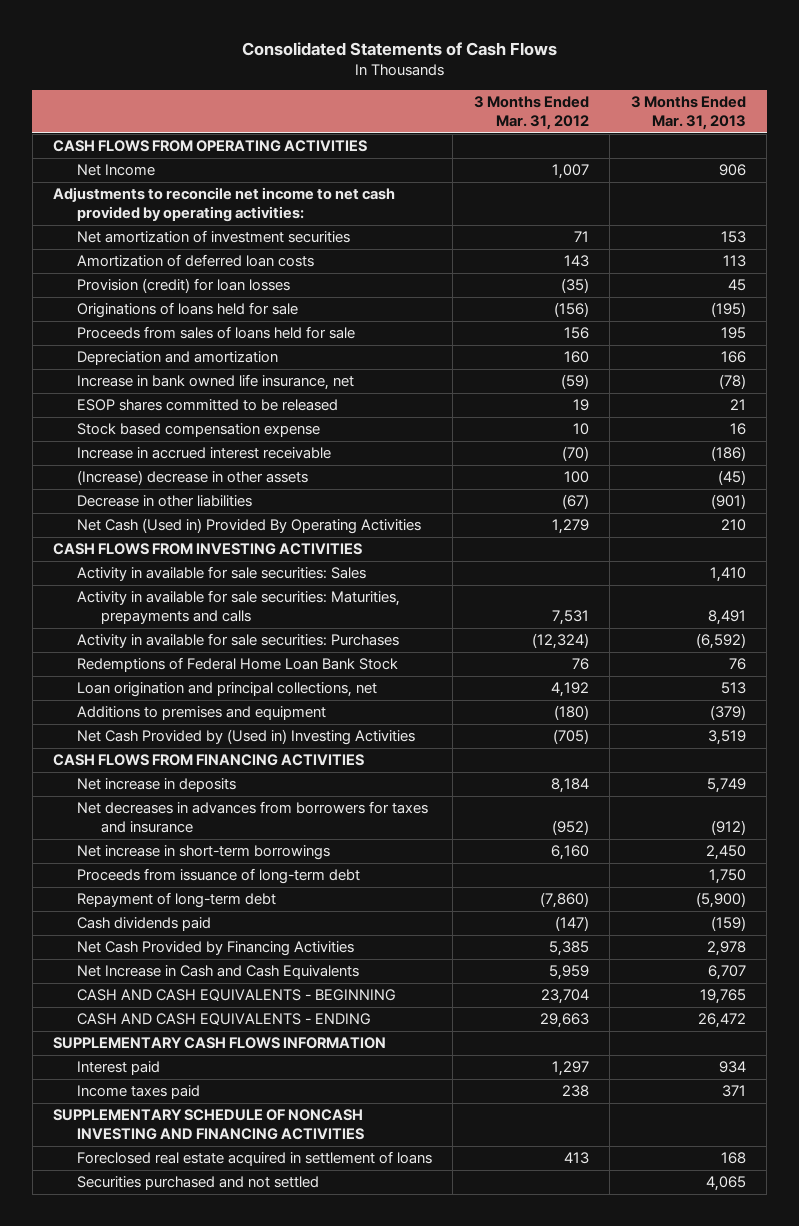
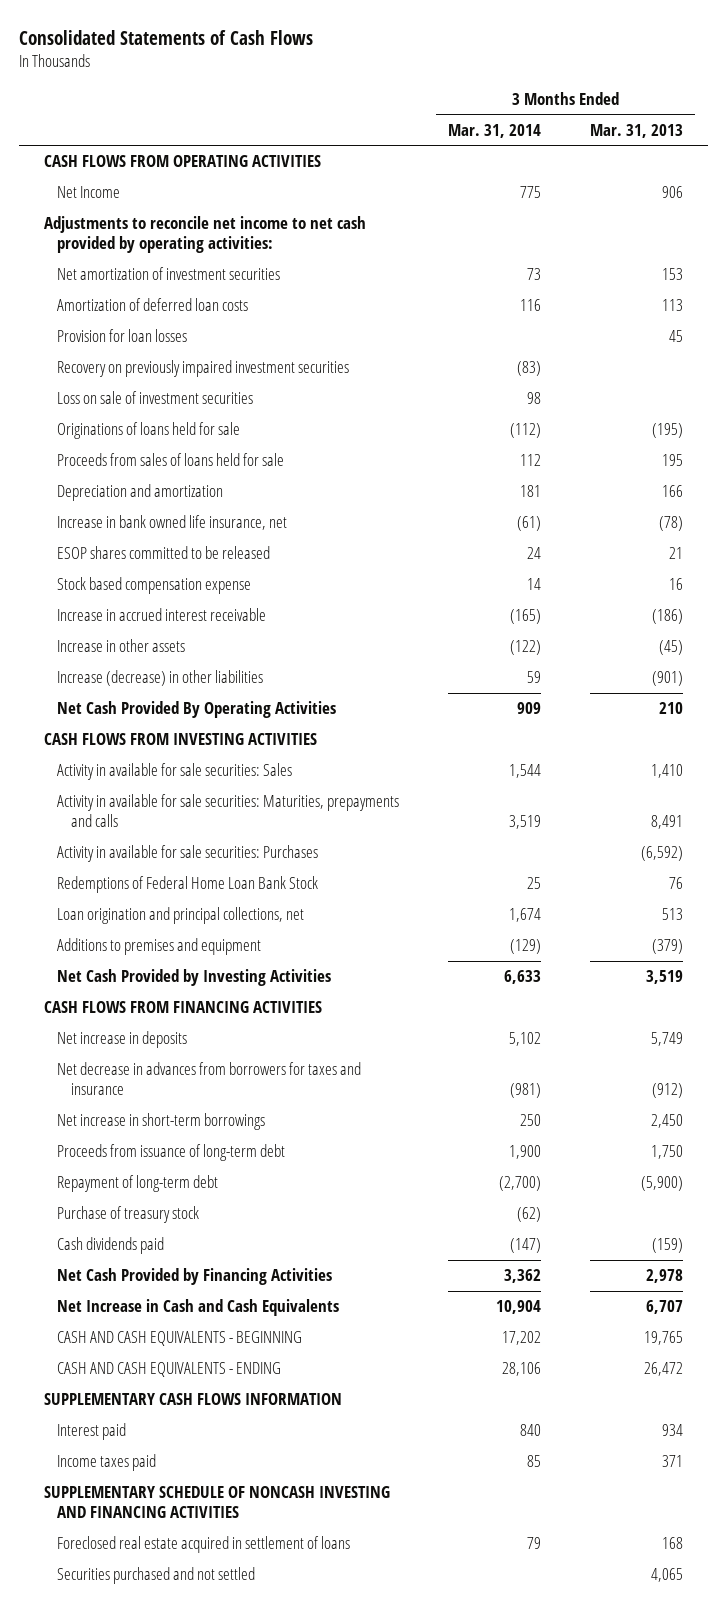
[473,96,589,131] 3 Months Ended Mar. 31, 2012 -> none
none -> [448,123,542,138] Mar. 31, 2014
[76,278,290,294] Provision (credit) for loan losses -> [57,329,188,343] Provision for loan losses
none -> [57,360,350,378] Recovery on previously impaired investment securities
none -> [57,391,254,405] Loss on sale of investment securities
[76,470,308,486] (Increase) decrease in other assets -> [57,639,186,653] Increase in other assets
[76,495,252,508] Decrease in other liabilities -> [57,670,264,687] Increase (decrease) in other liabilities
[76,518,421,535] Net Cash (Used in) Provided By Operating Activities -> [57,701,337,719] Net Cash Provided By Operating Activities
[76,729,415,746] Net Cash Provided by (Used in) Investing Activities -> [57,969,332,987] Net Cash Provided by Investing Activities
[76,801,428,833] Net decreases in advances from borrowers for taxes and insurance -> [57,1062,362,1096] Net decrease in advances from borrowers for taxes and insurance
none -> [57,1206,200,1224] Purchase of treasury stock

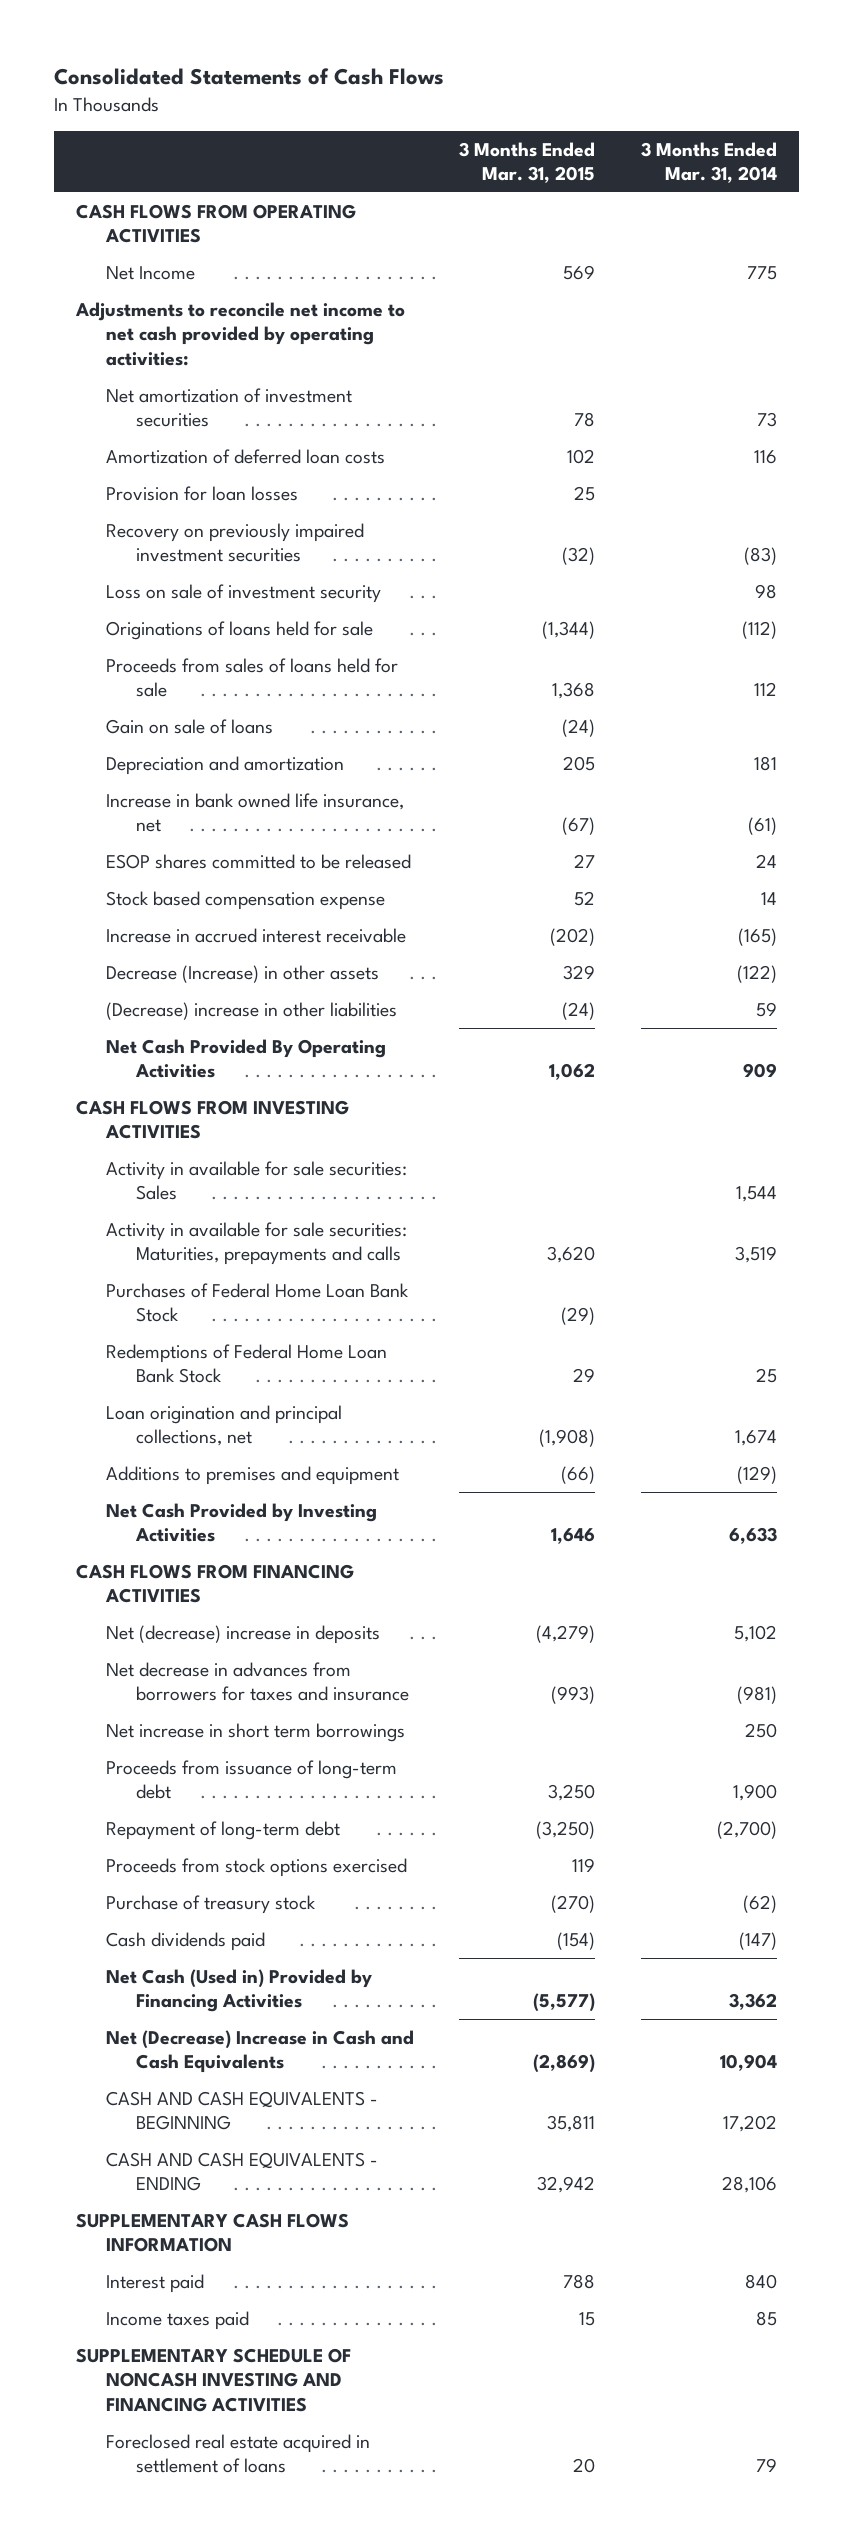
[590,123,684,138] Mar. 31, 2013 -> none
none -> [459,141,596,184] 3 Months Ended Mar. 31, 2015
[57,391,254,405] Loss on sale of investment securities -> [106,583,382,603] Loss on sale of investment security
none -> [106,718,274,734] Gain on sale of loans
[57,639,186,653] Increase in other assets -> [106,964,380,983] Decrease (Increase) in other assets
[57,670,264,687] Increase (decrease) in other liabilities -> [106,1001,398,1020] (Decrease) increase in other liabilities
[57,845,319,863] Activity in available for sale securities: Purchases -> none
none -> [106,1282,410,1323] Purchases of Federal Home Loan Bank Stock
[57,1031,188,1049] Net increase in deposits -> [106,1624,381,1644] Net (decrease) increase in deposits
[57,1113,266,1131] Net increase in short-term borrowings -> [106,1722,406,1742] Net increase in short term borrowings
none -> [106,1857,408,1877] Proceeds from stock options exercised
[57,1268,333,1286] Net Cash Provided by Financing Activities -> [106,1968,373,2013] Net Cash (Used in) Provided by Financing Activities
[57,1299,340,1317] Net Increase in Cash and Cash Equivalents -> [106,2029,415,2074] Net (Decrease) Increase in Cash and Cash Equivalents
[57,1567,256,1585] Securities purchased and not settled -> none

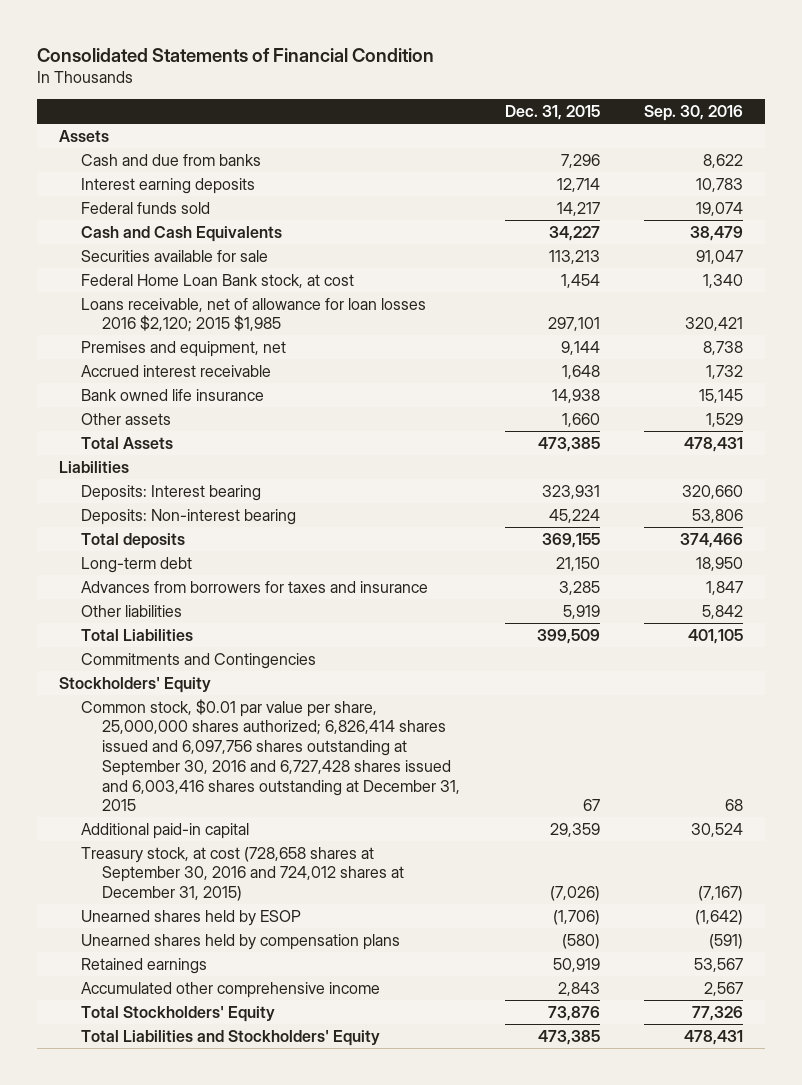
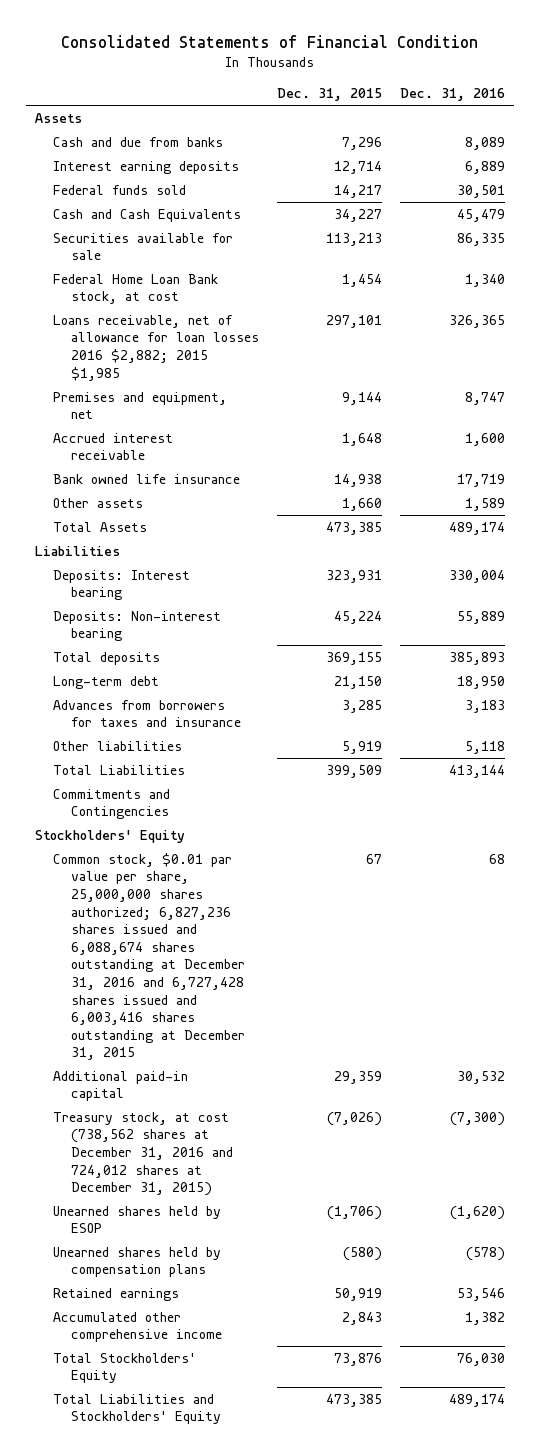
[644,105,744,122] Sep. 30, 2016 -> none
none -> [399,88,505,102] Dec. 31, 2016
[80,297,426,333] Loans receivable, net of allowance for loan losses 2016 $2,120; 2015 $1,985 -> [53,314,260,381] Loans receivable, net of allowance for loan losses 2016 $2,882; 2015 $1,985
[80,698,461,812] Common stock, $0.01 par value per share, 25,000,000 shares authorized; 6,826,414 shares issued and 6,097,756 shares outstanding at September 30, 2016 and 6,727,428 shares issued and 6,003,416 shares outstanding at December 31, 2015 -> [53,852,246,1061] Common stock, $0.01 par value per share, 25,000,000 shares authorized; 6,827,236 shares issued and 6,088,674 shares outstanding at December 31, 2016 and 6,727,428 shares issued and 6,003,416 shares outstanding at December 31, 2015
[80,846,405,902] Treasury stock, at cost (728,658 shares at September 30, 2016 and 724,012 shares at December 31, 2015) -> [53,1111,234,1197] Treasury stock, at cost (738,562 shares at December 31, 2016 and 724,012 shares at December 31, 2015)

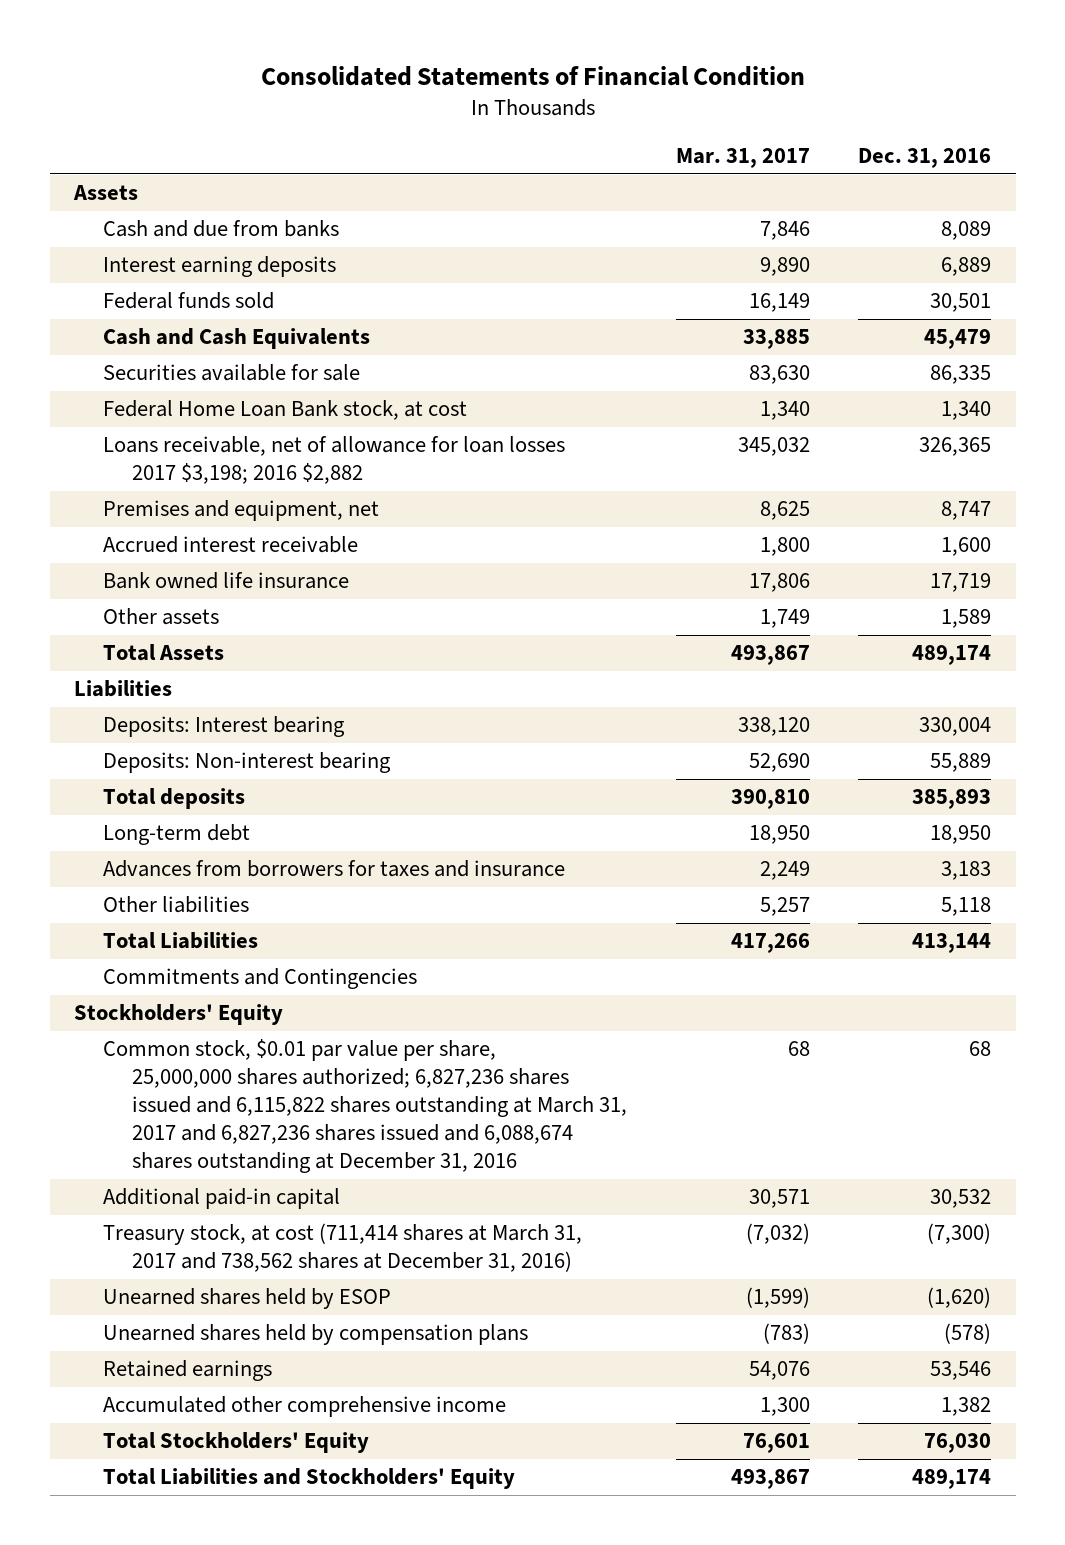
[276,88,382,102] Dec. 31, 2015 -> none
none -> [675,147,810,168] Mar. 31, 2017
[53,314,260,381] Loans receivable, net of allowance for loan losses 2016 $2,882; 2015 $1,985 -> [103,436,566,485] Loans receivable, net of allowance for loan losses 2017 $3,198; 2016 $2,882
[53,852,246,1061] Common stock, $0.01 par value per share, 25,000,000 shares authorized; 6,827,236 shares issued and 6,088,674 shares outstanding at December 31, 2016 and 6,727,428 shares issued and 6,003,416 shares outstanding at December 31, 2015 -> [103,1039,628,1174] Common stock, $0.01 par value per share, 25,000,000 shares authorized; 6,827,236 shares issued and 6,115,822 shares outstanding at March 31, 2017 and 6,827,236 shares issued and 6,088,674 shares outstanding at December 31, 2016
[53,1111,234,1197] Treasury stock, at cost (738,562 shares at December 31, 2016 and 724,012 shares at December 31, 2015) -> [103,1223,583,1273] Treasury stock, at cost (711,414 shares at March 31, 2017 and 738,562 shares at December 31, 2016)

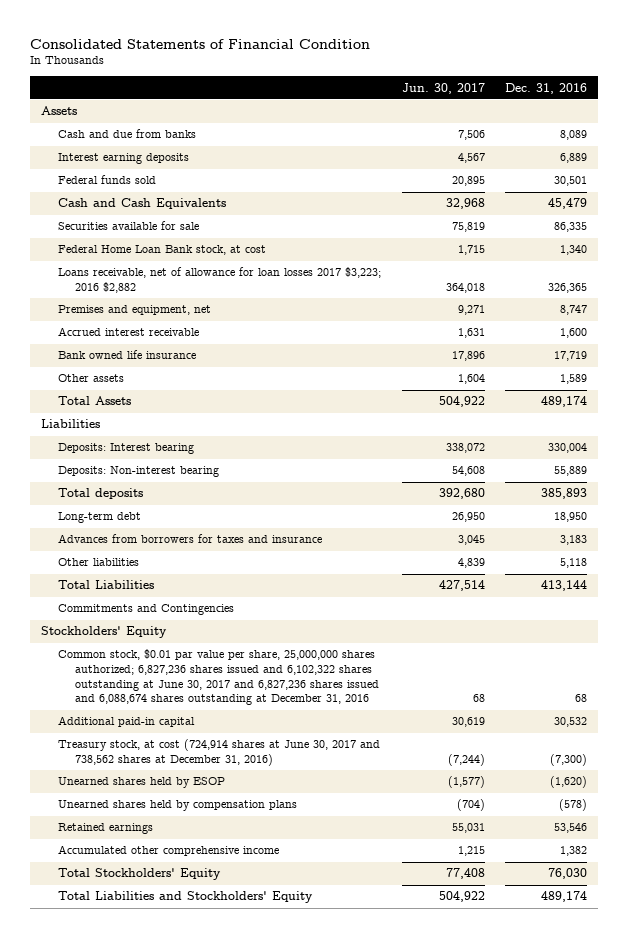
[675,147,810,168] Mar. 31, 2017 -> none
none -> [401,82,485,94] Jun. 30, 2017
[103,436,566,485] Loans receivable, net of allowance for loan losses 2017 $3,198; 2016 $2,882 -> [57,267,381,294] Loans receivable, net of allowance for loan losses 2017 $3,223; 2016 $2,882
[103,1039,628,1174] Common stock, $0.01 par value per share, 25,000,000 shares authorized; 6,827,236 shares issued and 6,115,822 shares outstanding at March 31, 2017 and 6,827,236 shares issued and 6,088,674 shares outstanding at December 31, 2016 -> [57,649,379,706] Common stock, $0.01 par value per share, 25,000,000 shares authorized; 6,827,236 shares issued and 6,102,322 shares outstanding at June 30, 2017 and 6,827,236 shares issued and 6,088,674 shares outstanding at December 31, 2016
[103,1223,583,1273] Treasury stock, at cost (711,414 shares at March 31, 2017 and 738,562 shares at December 31, 2016) -> [57,739,380,767] Treasury stock, at cost (724,914 shares at June 30, 2017 and 738,562 shares at December 31, 2016)

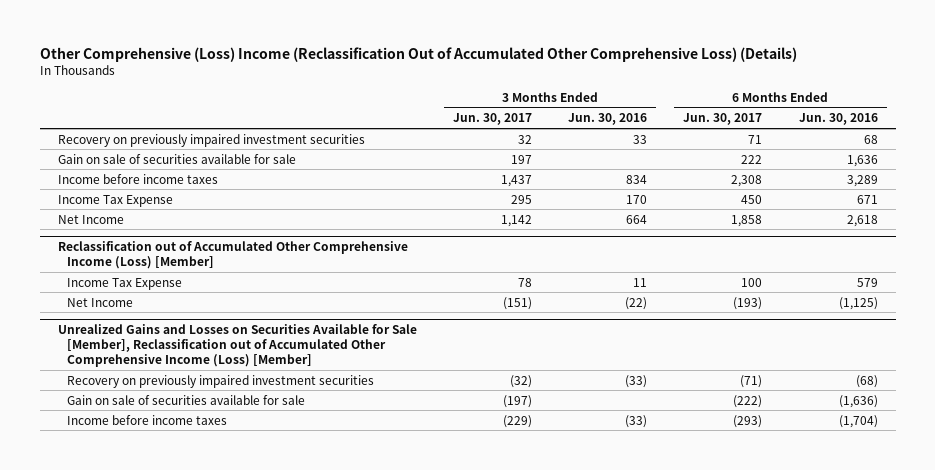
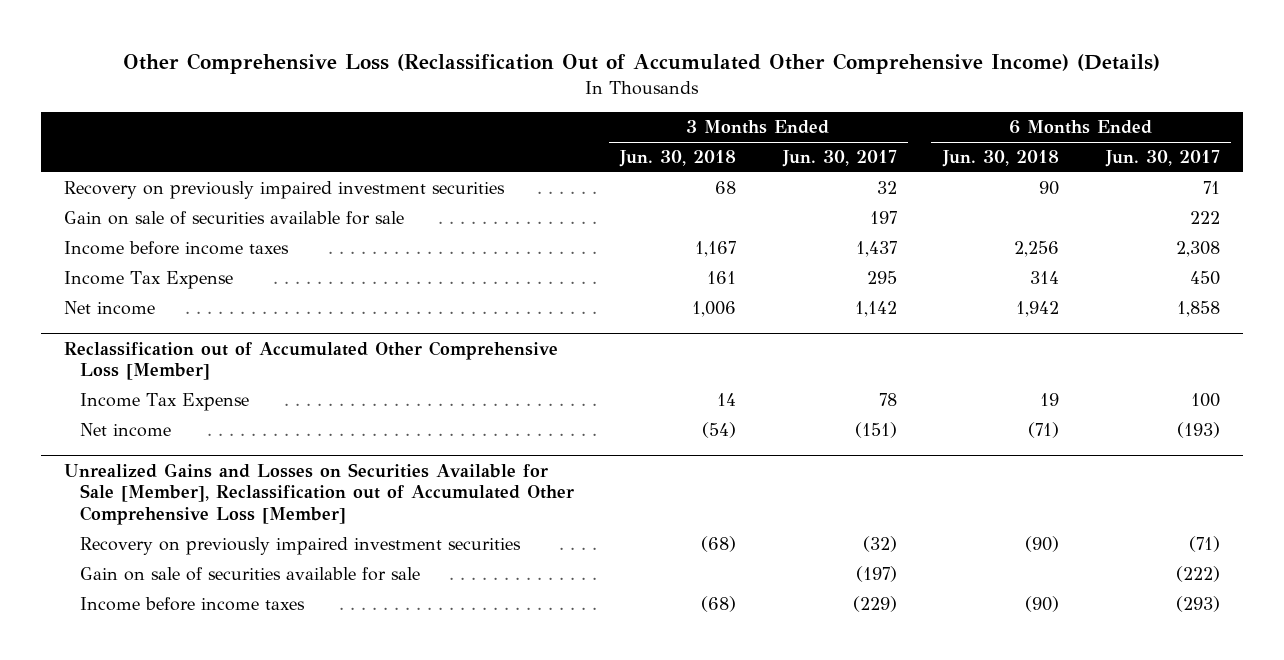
[39,46,797,62] Other Comprehensive (Loss) Income (Reclassification Out of Accumulated Other Comprehensive Loss) (Details) -> [122,53,1160,75] Other Comprehensive Loss (Reclassification Out of Accumulated Other Comprehensive Income) (Details)
[568,113,648,126] Jun. 30, 2016 -> none
[798,113,878,126] Jun. 30, 2016 -> none
none -> [619,150,737,168] Jun. 30, 2018
none -> [942,150,1060,168] Jun. 30, 2018
[57,214,124,224] Net Income -> [64,301,156,316] Net income
[57,241,408,270] Reclassification out of Accumulated Other Comprehensive Income (Loss) [Member] -> [64,340,559,381] Reclassification out of Accumulated Other Comprehensive Loss [Member]
[66,297,133,307] Net Income -> [79,423,171,438] Net income
[57,324,417,367] Unrealized Gains and Losses on Securities Available for Sale [Member], Reclassification out of Accumulated Other Comprehensive Income (Loss) [Member] -> [64,462,574,525] Unrealized Gains and Losses on Securities Available for Sale [Member], Reclassification out of Accumulated Other Comprehensive Loss [Member]

